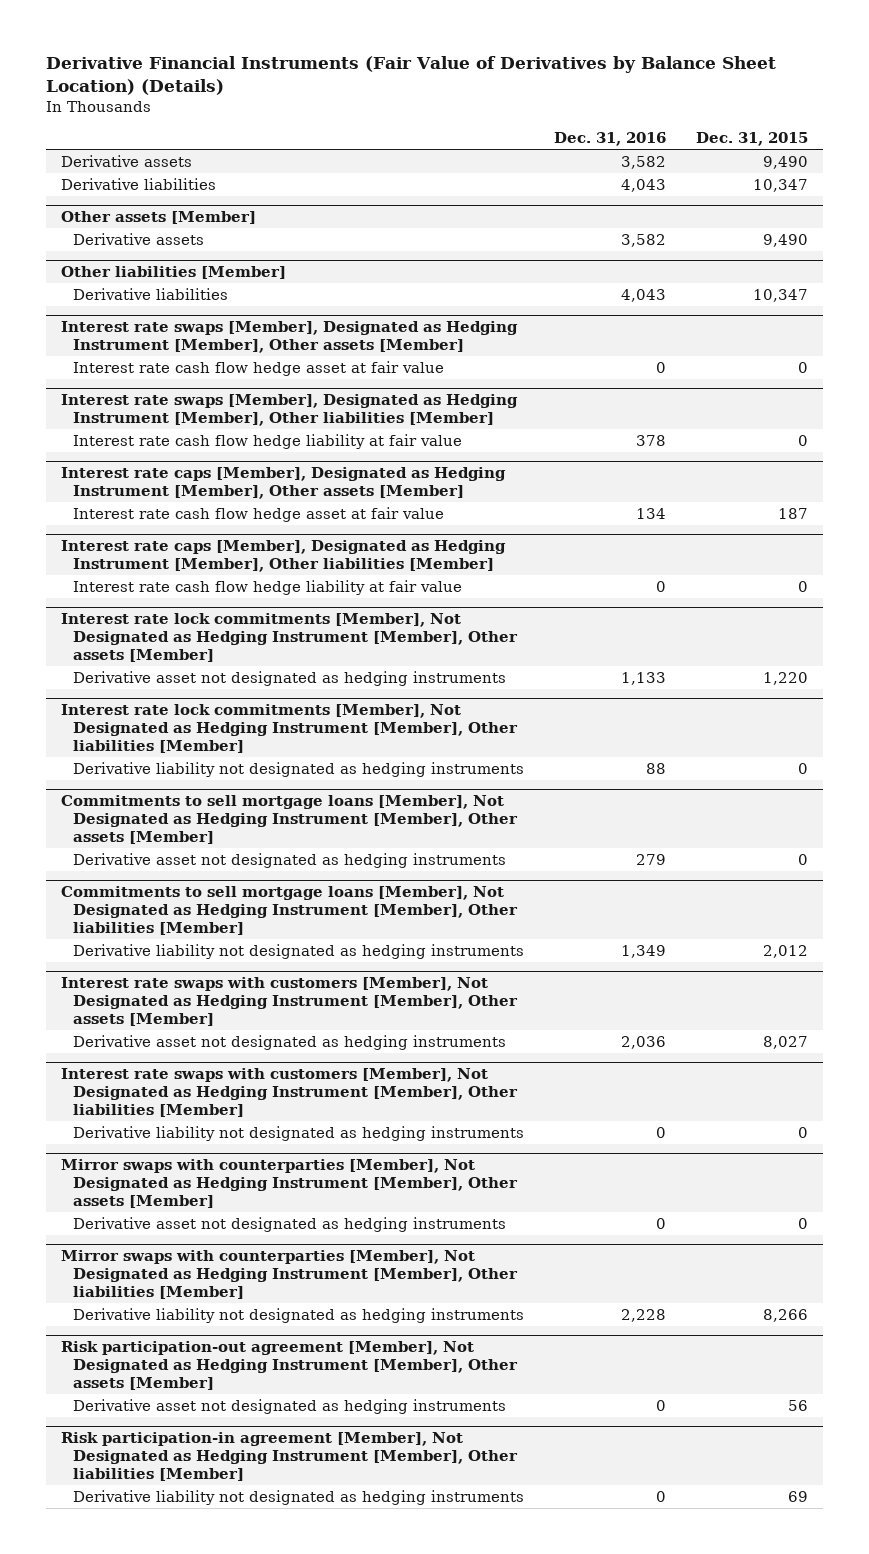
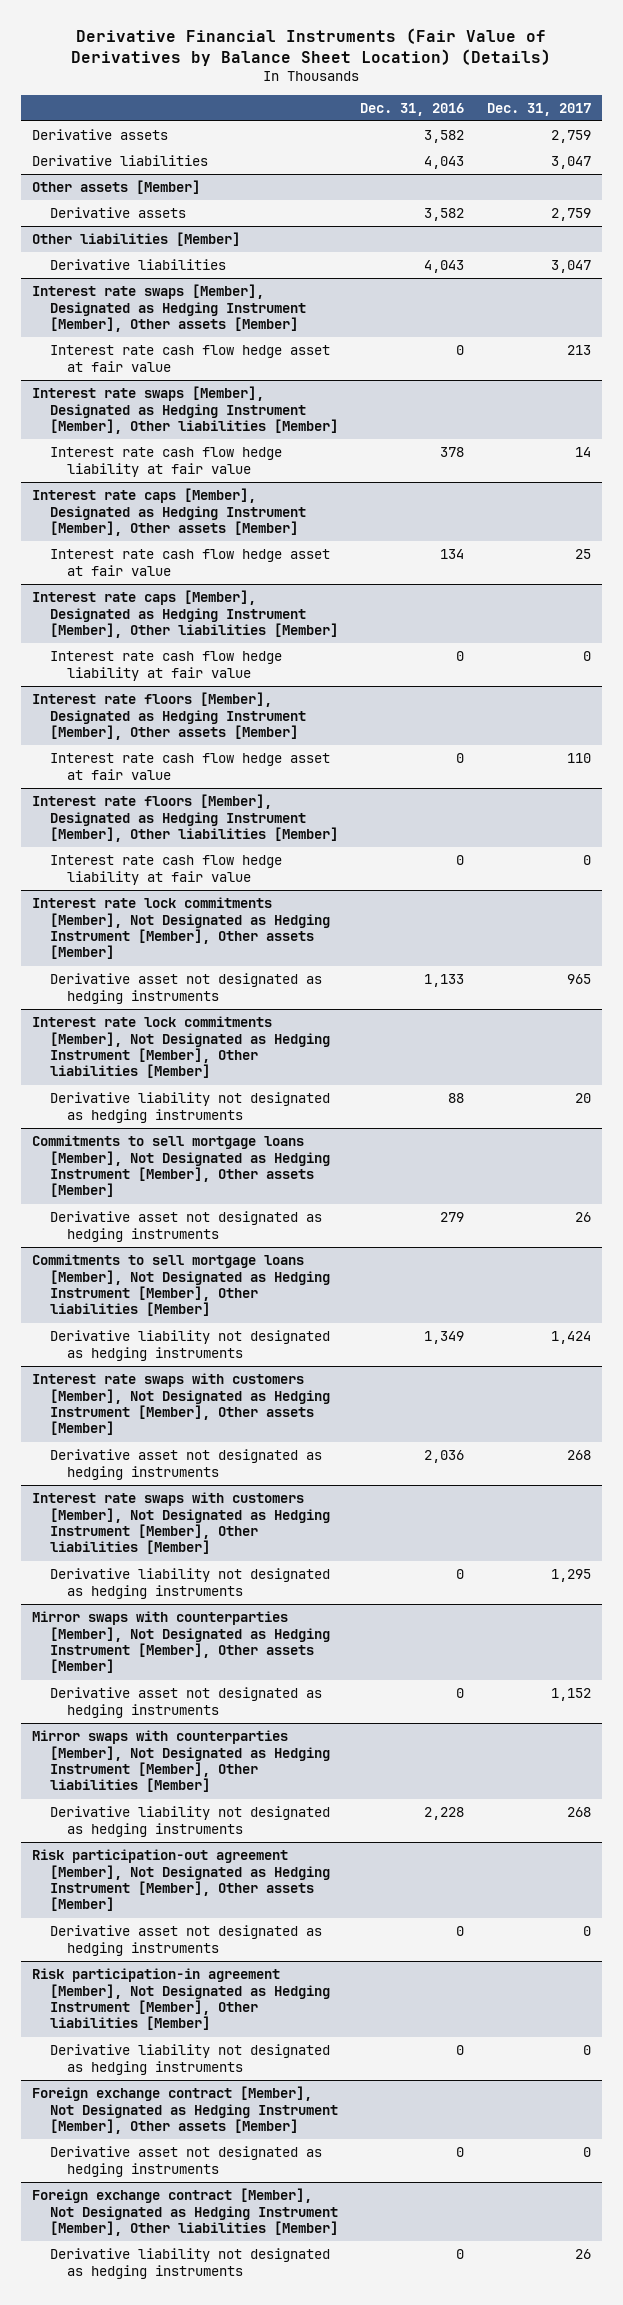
[696,132,809,147] Dec. 31, 2015 -> none
none -> [486,102,591,116] Dec. 31, 2017
none -> [32,692,306,740] Interest rate floors [Member], Designated as Hedging Instrument [Member], Other assets [Member]
none -> [49,753,330,780] Interest rate cash flow hedge asset at fair value
none -> [32,794,338,842] Interest rate floors [Member], Designated as Hedging Instrument [Member], Other liabilities [Member]
none -> [49,855,282,885] Interest rate cash flow hedge liability at fair value
none -> [32,2086,338,2134] Foreign exchange contract [Member], Not Designated as Hedging Instrument [Member], Other assets [Member]
none -> [49,2146,322,2177] Derivative asset not designated as hedging instruments
none -> [32,2188,338,2236] Foreign exchange contract [Member], Not Designated as Hedging Instrument [Member], Other liabilities [Member]
none -> [49,2248,330,2279] Derivative liability not designated as hedging instruments

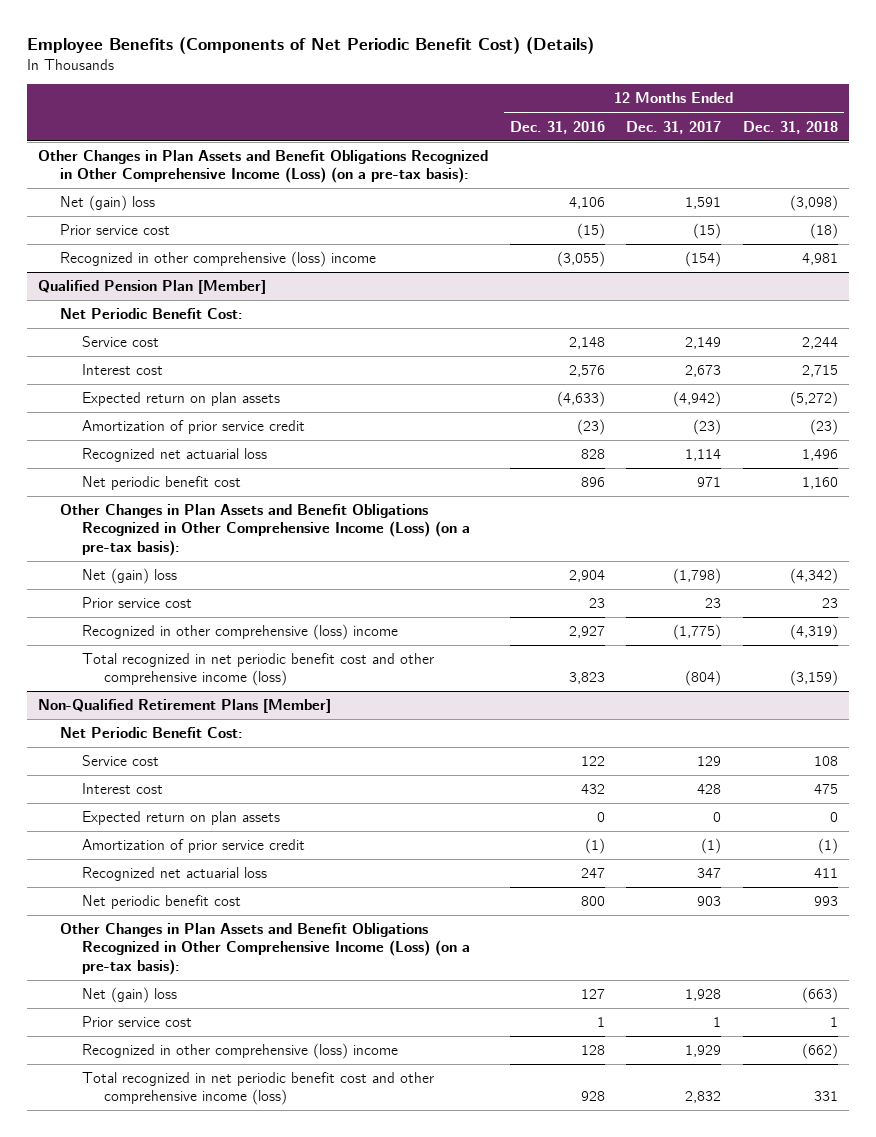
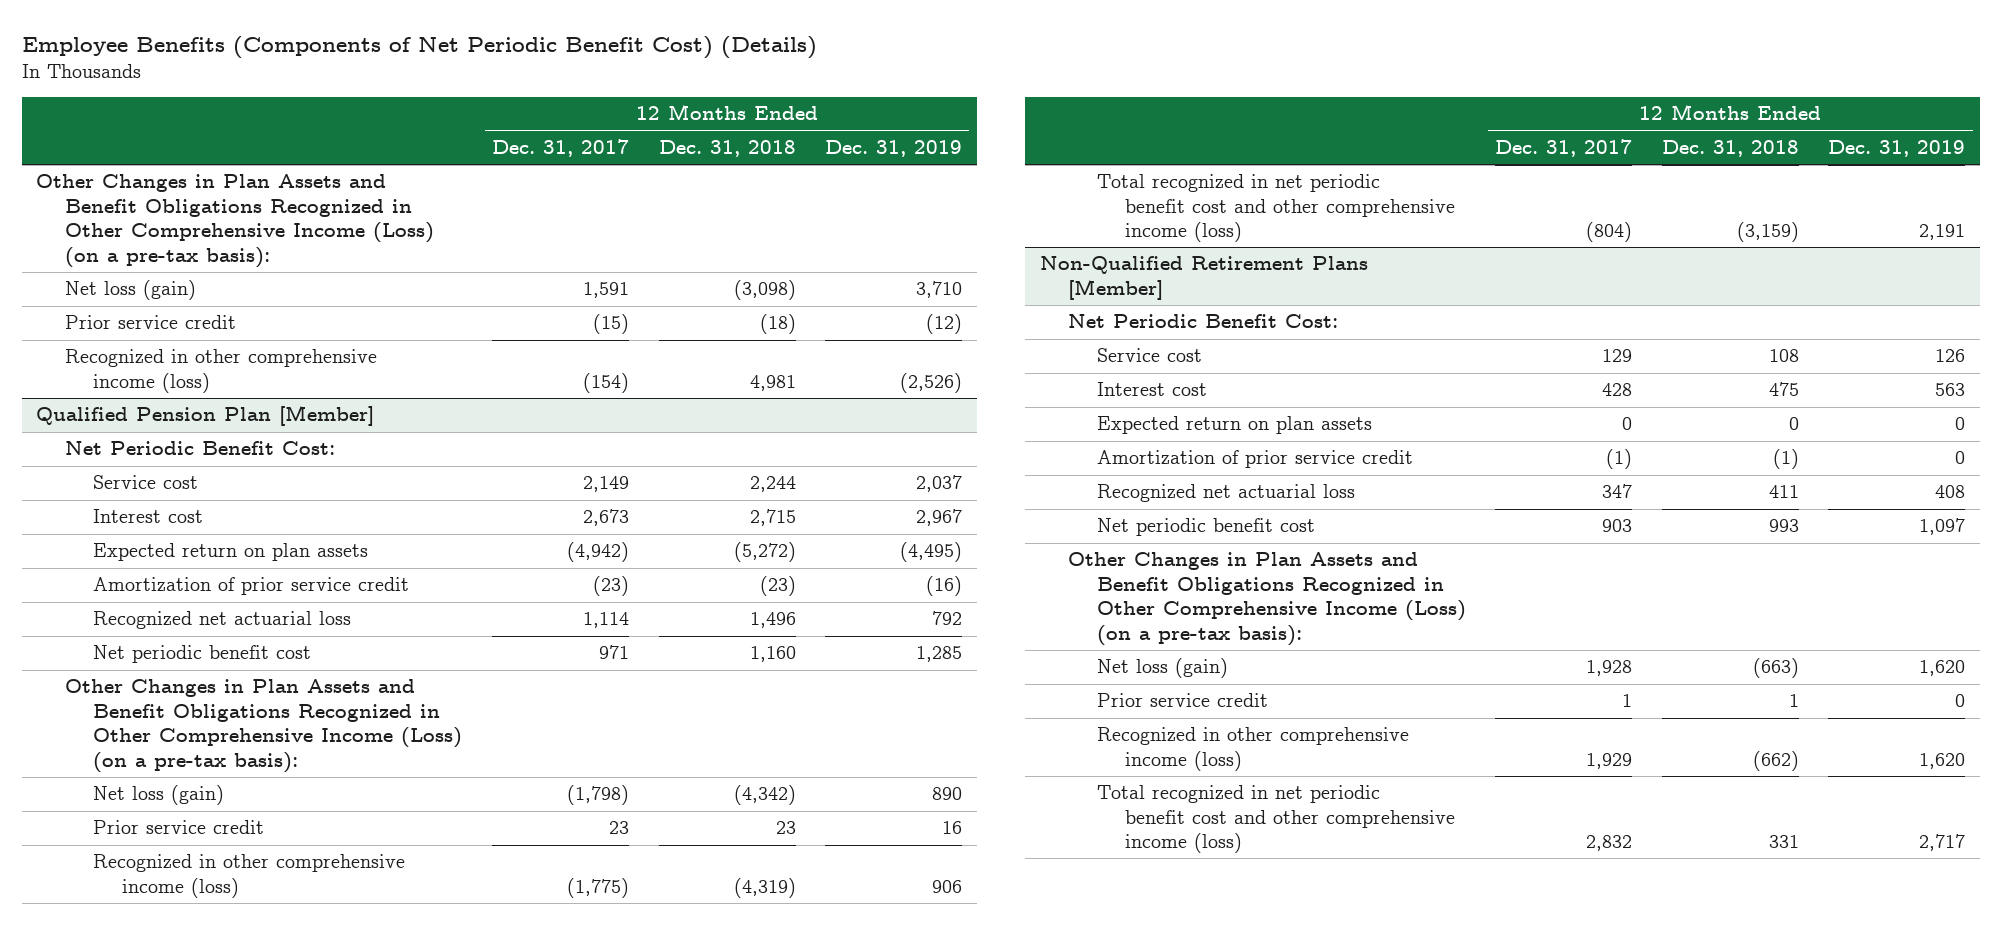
[509,120,605,134] Dec. 31, 2016 -> none
none -> [825,140,963,158] Dec. 31, 2019
[59,195,155,212] Net (gain) loss -> [64,280,196,301] Net loss (gain)
[59,224,170,236] Prior service cost -> [64,315,236,330] Prior service credit
[59,251,376,268] Recognized in other comprehensive (loss) income -> [64,349,377,393] Recognized in other comprehensive income (loss)
[81,568,177,585] Net (gain) loss -> [93,785,225,806] Net loss (gain)
[81,597,192,609] Prior service cost -> [93,820,265,835] Prior service credit
[81,624,398,641] Recognized in other comprehensive (loss) income -> [93,854,406,898] Recognized in other comprehensive income (loss)
[81,987,177,1004] Net (gain) loss -> [1096,658,1228,679] Net loss (gain)
[81,1016,192,1028] Prior service cost -> [1096,693,1268,708] Prior service credit
[81,1043,398,1060] Recognized in other comprehensive (loss) income -> [1096,727,1409,771] Recognized in other comprehensive income (loss)

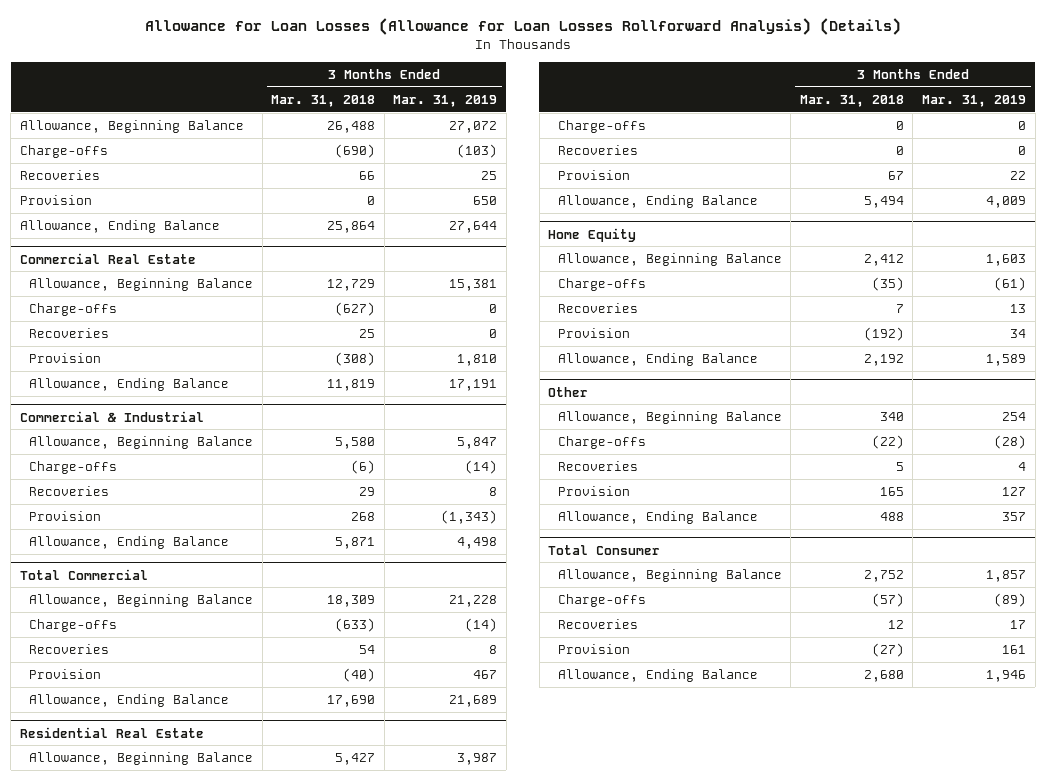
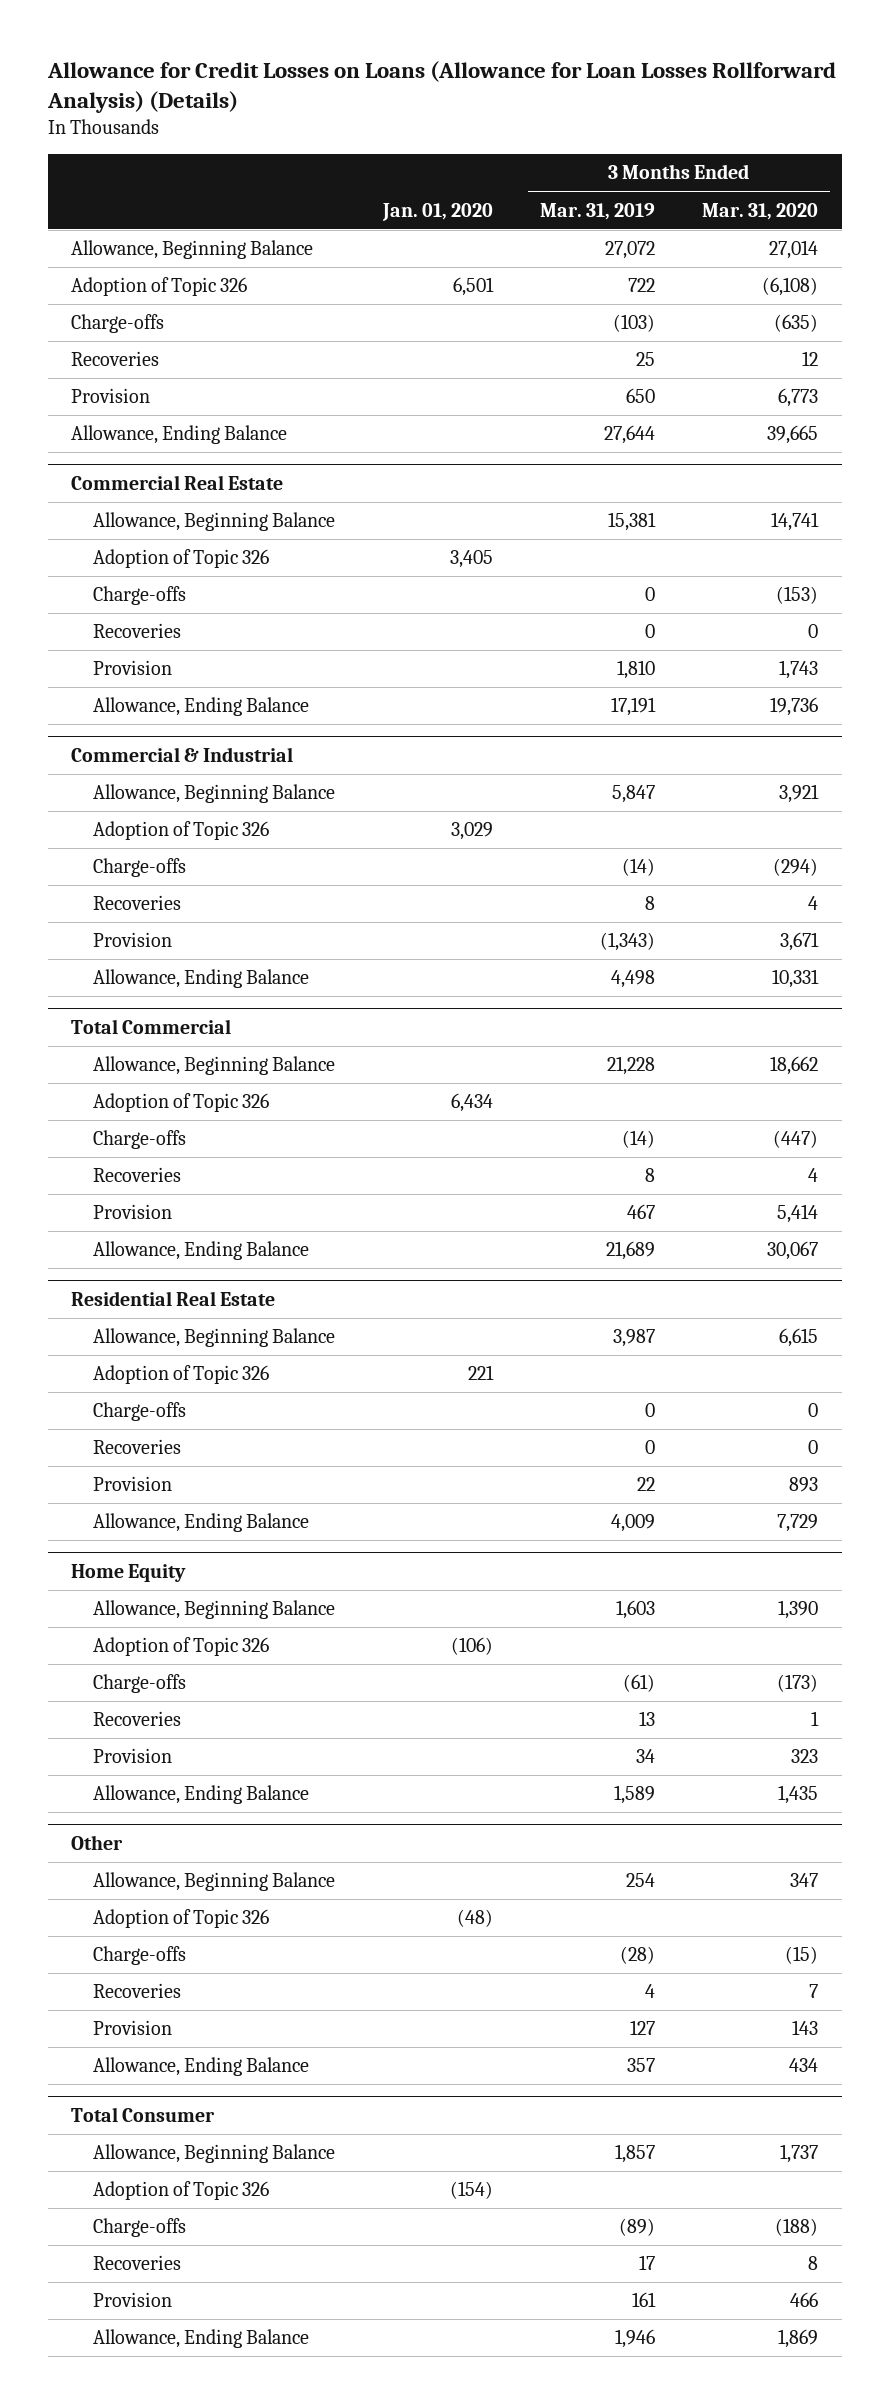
[144,17,901,35] Allowance for Loan Losses (Allowance for Loan Losses Rollforward Analysis) (Details) -> [46,60,836,114] Allowance for Credit Losses on Loans (Allowance for Loan Losses Rollforward Analysis) (Details)
[271,94,376,107] Mar. 31, 2018 -> none
none -> [381,202,493,221] Jan. 01, 2020
none -> [702,202,819,220] Mar. 31, 2020
none -> [71,277,248,297] Adoption of Topic 326
none -> [93,549,270,569] Adoption of Topic 326
none -> [93,821,270,841] Adoption of Topic 326
none -> [93,1093,270,1113] Adoption of Topic 326
none -> [93,1365,270,1385] Adoption of Topic 326
none -> [93,1637,270,1657] Adoption of Topic 326
none -> [93,1909,270,1929] Adoption of Topic 326
none -> [93,2181,270,2201] Adoption of Topic 326

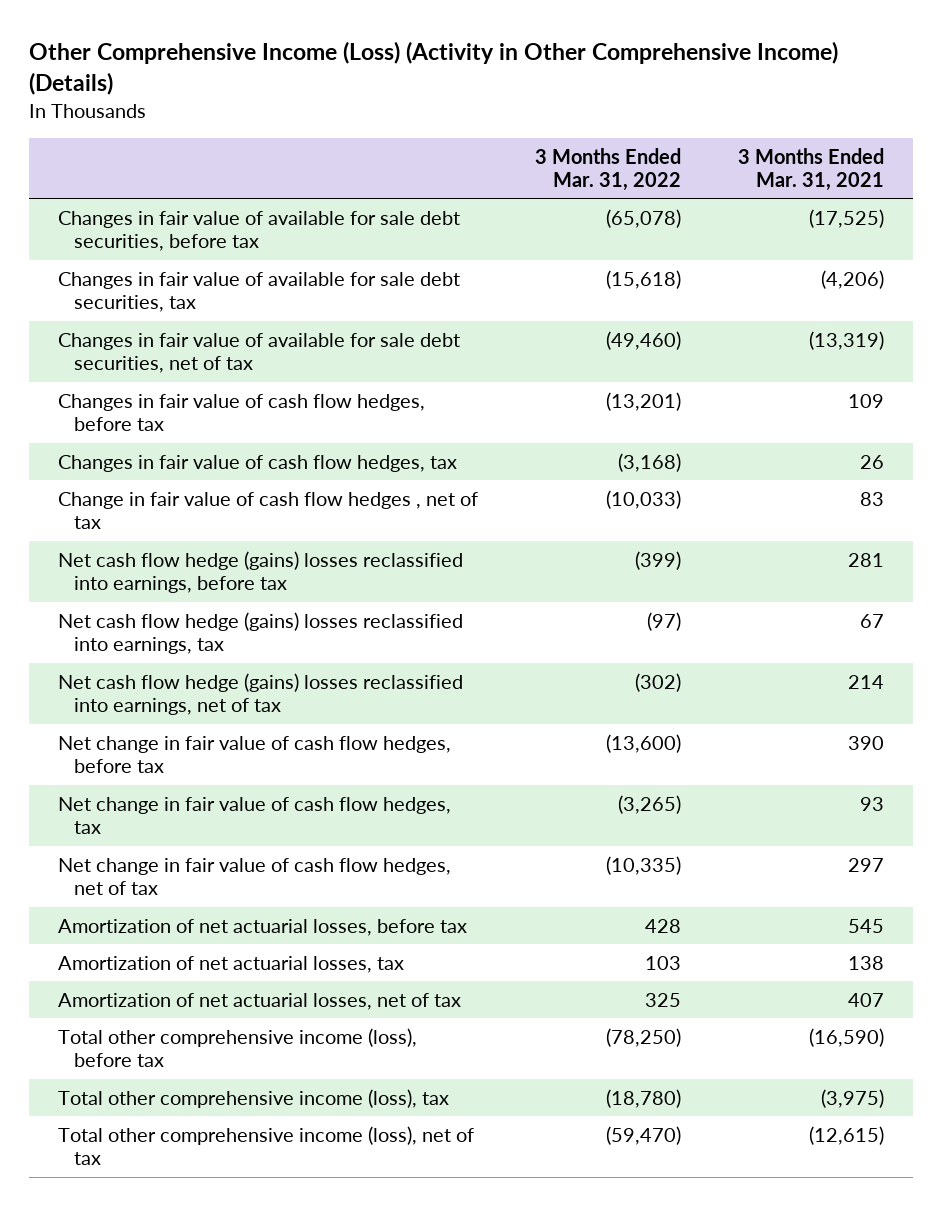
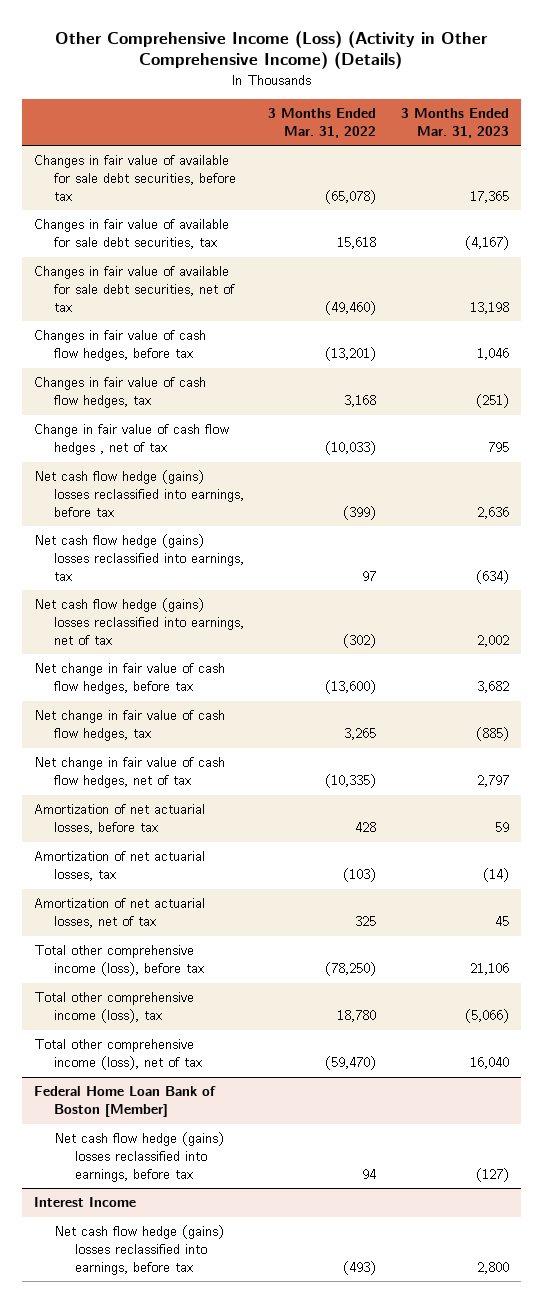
[738,147,885,191] 3 Months Ended Mar. 31, 2021 -> none
none -> [400,107,509,138] 3 Months Ended Mar. 31, 2023
[605,269,681,289] (15,618) -> [337,237,377,250] 15,618
[617,452,681,472] (3,168) -> [344,395,377,408] 3,168
[646,611,681,631] (97) -> [362,570,377,581] 97
[617,794,681,814] (3,265) -> [344,728,377,741] 3,265
[644,955,681,970] 103 -> [343,868,377,883] (103)
[605,1088,681,1108] (18,780) -> [337,1010,377,1023] 18,780
none -> [33,1086,216,1118] Federal Home Loan Bank of Boston [Member]
none -> [54,1132,225,1182] Net cash flow hedge (gains) losses reclassified into earnings, before tax
none -> [33,1197,136,1208] Interest Income
none -> [54,1225,225,1275] Net cash flow hedge (gains) losses reclassified into earnings, before tax

